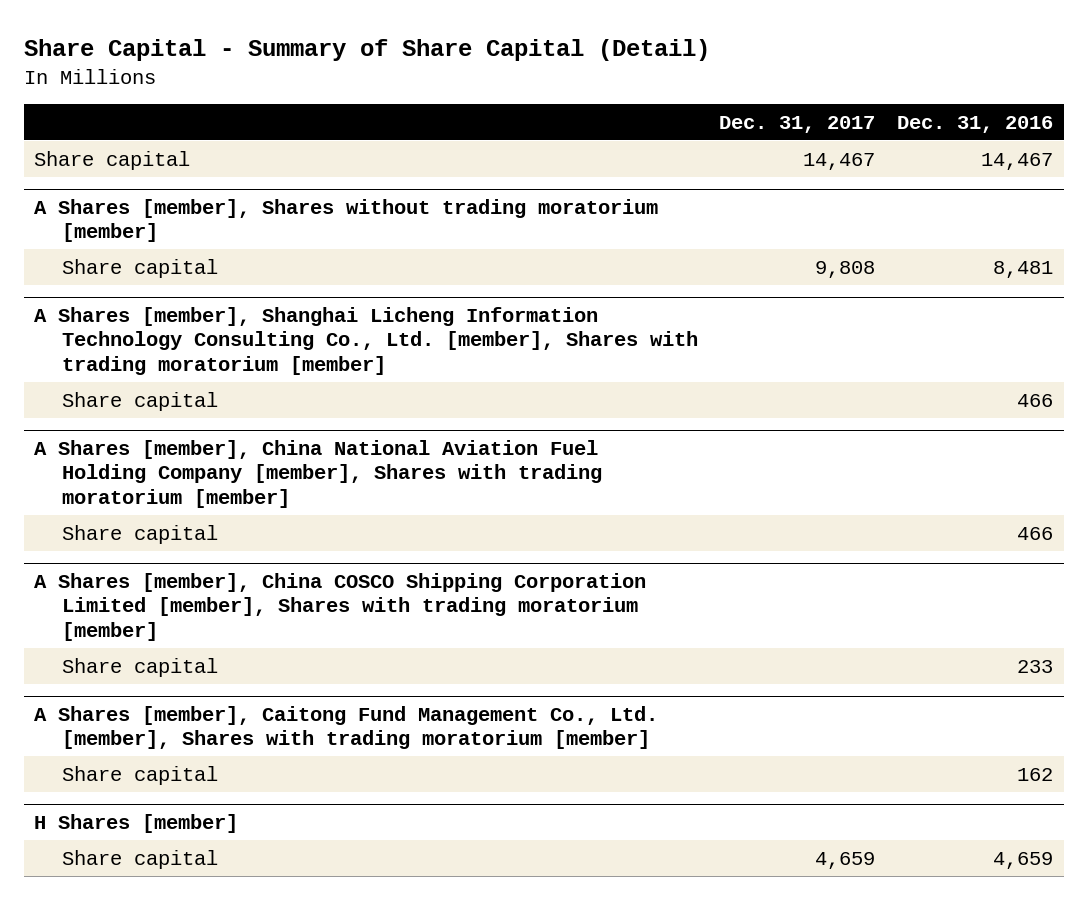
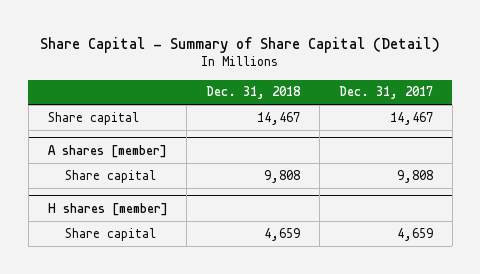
[896,115,1053,133] Dec. 31, 2016 -> none
none -> [206,86,302,100] Dec. 31, 2018
[34,198,659,243] A Shares [member], Shares without trading moratorium [member] -> [47,144,167,158] A shares [member]
[34,306,698,375] A Shares [member], Shanghai Licheng Information Technology Consulting Co., Ltd. [member], Shares with trading moratorium [member] -> none
[61,391,218,411] Share capital -> none
[34,439,602,508] A Shares [member], China National Aviation Fuel Holding Company [member], Shares with trading moratorium [member] -> none
[61,524,218,544] Share capital -> none
[34,572,647,641] A Shares [member], China COSCO Shipping Corporation Limited [member], Shares with trading moratorium [member] -> none
[61,657,218,677] Share capital -> none
[34,705,659,750] A Shares [member], Caitong Fund Management Co., Ltd. [member], Shares with trading moratorium [member] -> none
[61,765,218,785] Share capital -> none
[34,813,239,833] H Shares [member] -> [47,202,168,216] H shares [member]

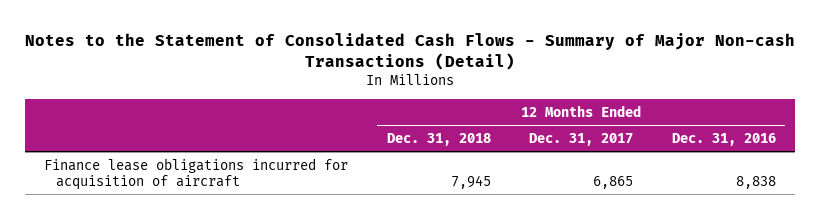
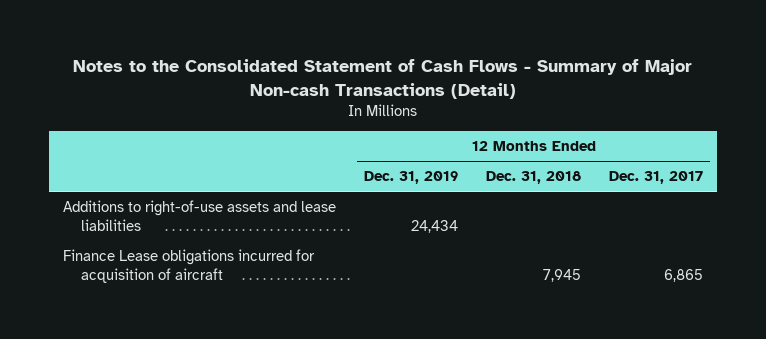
[24,32,795,71] Notes to the Statement of Consolidated Cash Flows - Summary of Major Non-cash Transactions (Detail) -> [73,59,693,99] Notes to the Consolidated Statement of Cash Flows - Summary of Major Non-cash Transactions (Detail)
[671,132,776,146] Dec. 31, 2016 -> none
none -> [363,171,458,185] Dec. 31, 2019
none -> [62,200,336,232] Additions to right-of-use assets and lease liabilities
[44,157,349,190] Finance lease obligations incurred for acquisition of aircraft -> [62,249,315,284] Finance Lease obligations incurred for acquisition of aircraft

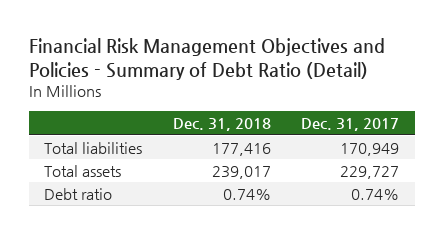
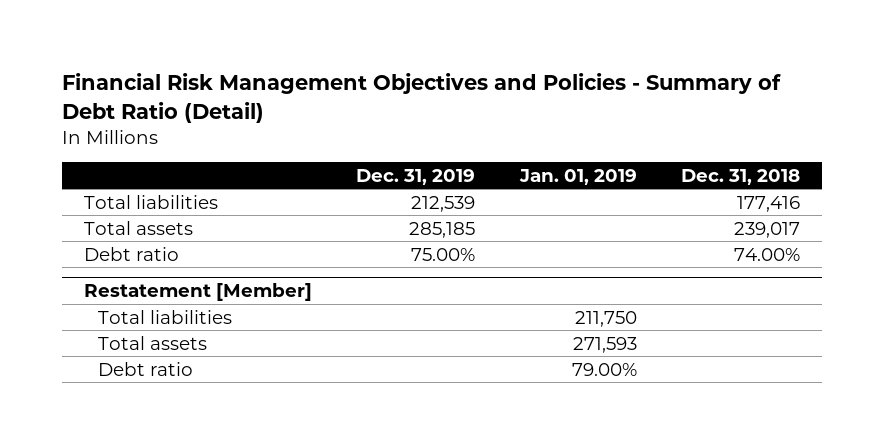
[301,118,400,132] Dec. 31, 2017 -> none
none -> [356,168,476,185] Dec. 31, 2019
none -> [518,168,637,185] Jan. 01, 2019
[222,188,271,200] 0.74% -> [733,247,800,261] 74.00%
none -> [84,283,313,302] Restatement [Member]
none -> [97,309,232,324] Total liabilities
none -> [97,335,207,350] Total assets
none -> [97,361,193,376] Debt ratio

